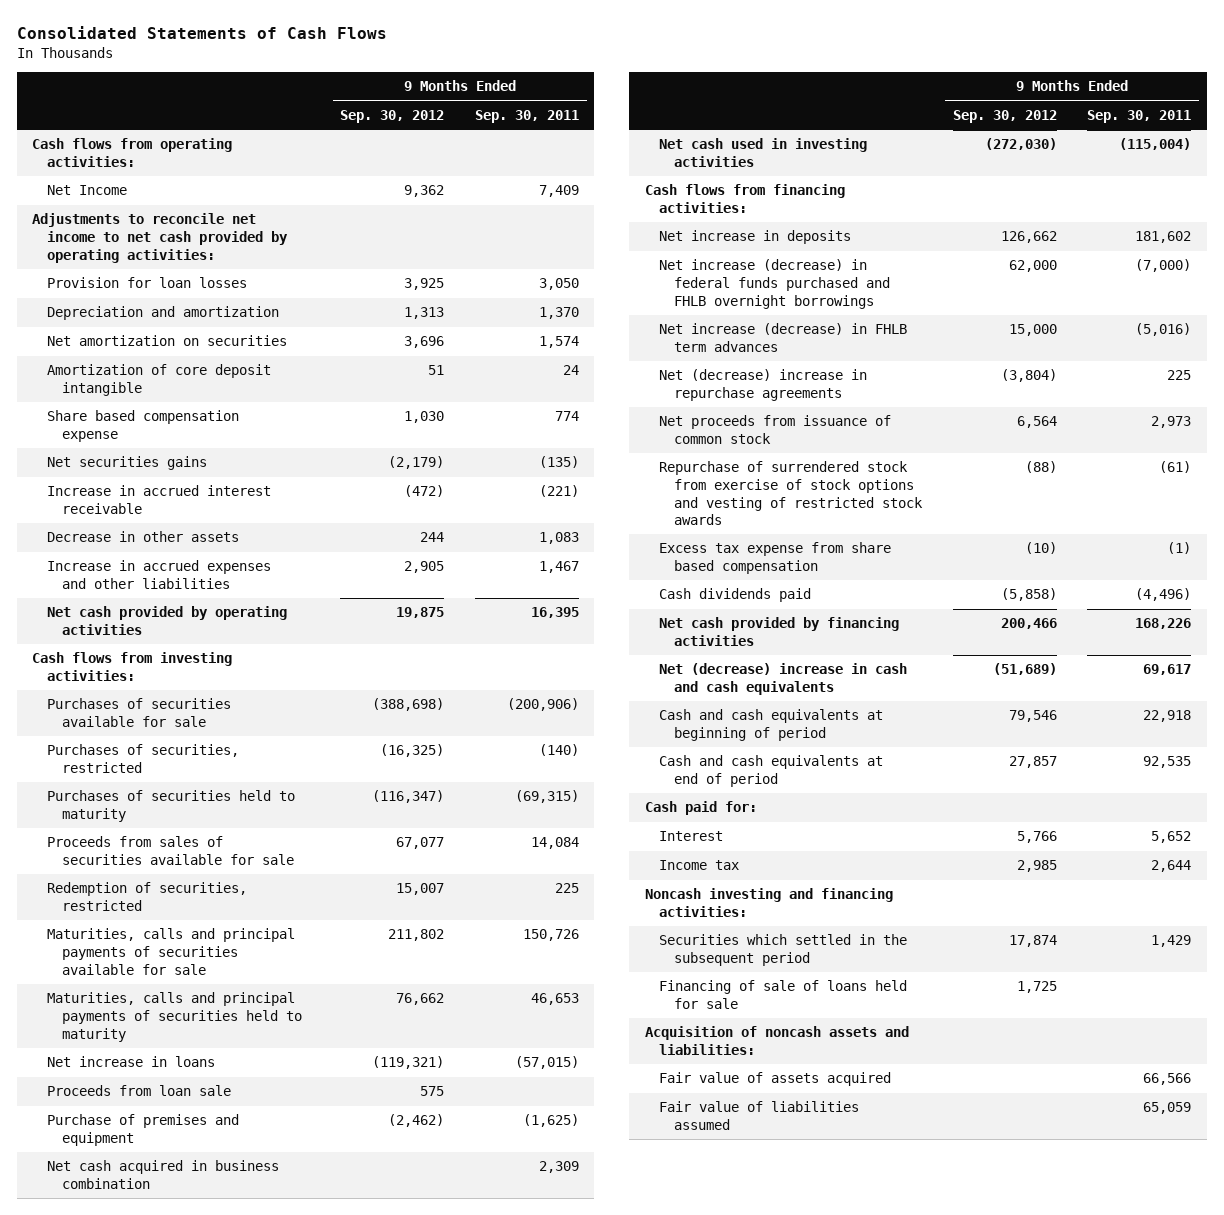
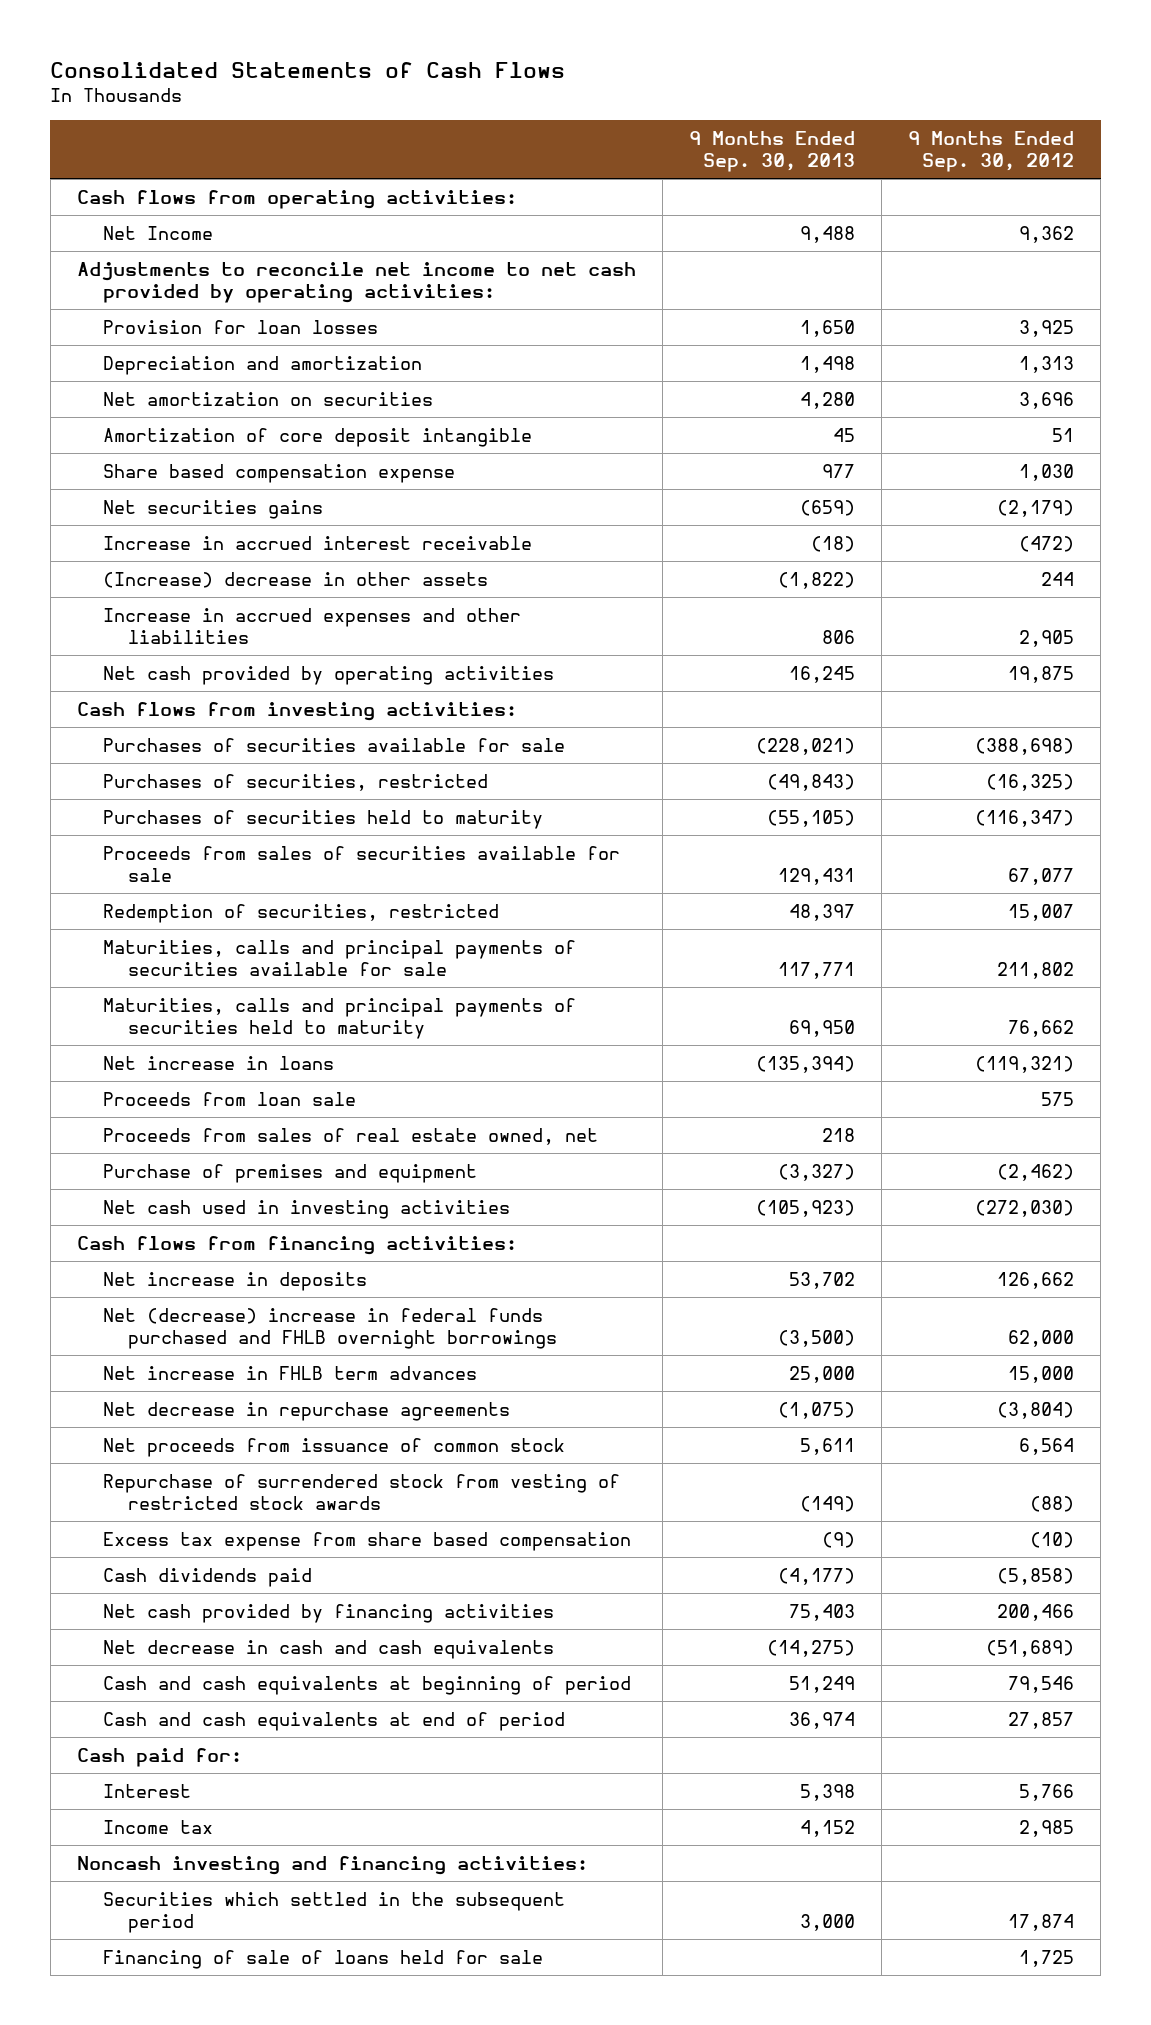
[475,109,580,123] Sep. 30, 2011 -> none
none -> [688,130,855,172] 9 Months Ended Sep. 30, 2013
[47,531,240,543] Decrease in other assets -> [102,571,488,588] (Increase) decrease in other assets
none -> [102,1127,598,1145] Proceeds from sales of real estate owned, net
[47,1160,280,1189] Net cash acquired in business combination -> none
[659,259,891,309] Net increase (decrease) in federal funds purchased and FHLB overnight borrowings -> [102,1307,558,1349] Net (decrease) increase in federal funds purchased and FHLB overnight borrowings
[659,323,908,352] Net increase (decrease) in FHLB term advances -> [102,1365,477,1380] Net increase in FHLB term advances
[659,369,868,401] Net (decrease) increase in repurchase agreements -> [102,1401,510,1421] Net decrease in repurchase agreements
[659,461,924,526] Repurchase of surrendered stock from exercise of stock options and vesting of restricted stock awards -> [102,1473,620,1510] Repurchase of surrendered stock from vesting of restricted stock awards
[659,663,908,695] Net (decrease) increase in cash and cash equivalents -> [102,1639,554,1659] Net decrease in cash and cash equivalents
[644,1026,909,1055] Acquisition of noncash assets and liabilities: -> none
[659,1072,892,1087] Fair value of assets acquired -> none
[659,1101,860,1130] Fair value of liabilities assumed -> none

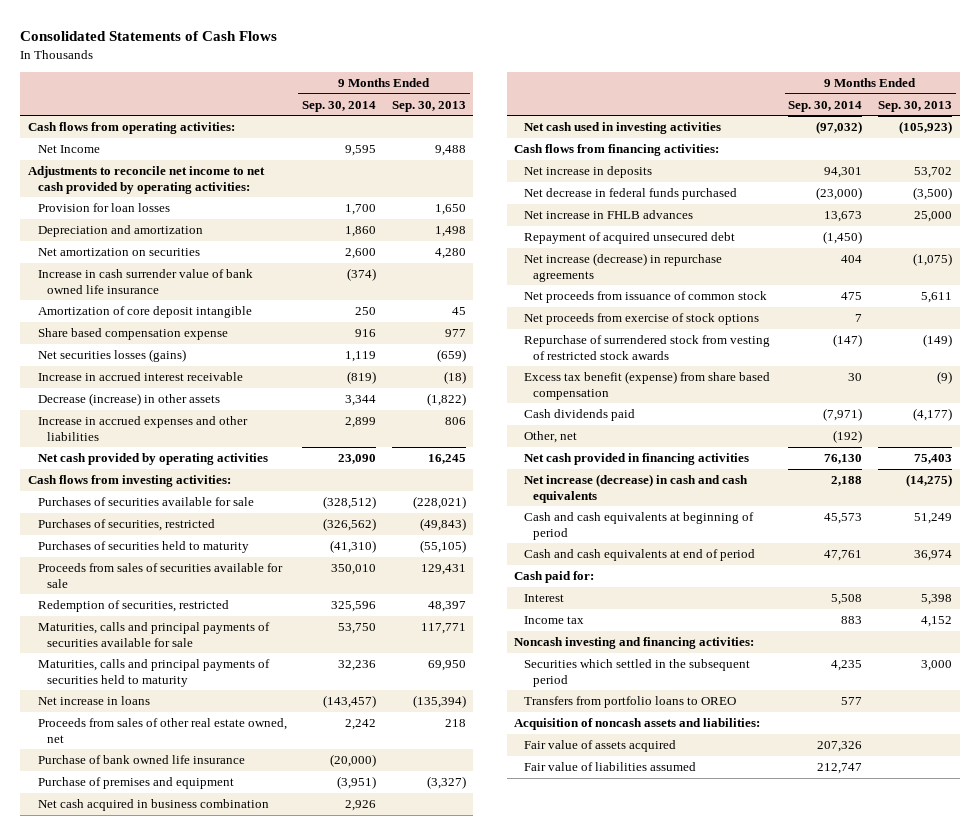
[908,130,1075,172] 9 Months Ended Sep. 30, 2012 -> none
none -> [302,100,377,112] Sep. 30, 2014
none -> [37,269,253,294] Increase in cash surrender value of bank owned life insurance
[102,499,323,519] Net securities gains -> [37,349,186,363] Net securities losses (gains)
[102,571,488,588] (Increase) decrease in other assets -> [37,393,220,407] Decrease (increase) in other assets
[102,1091,356,1106] Proceeds from loan sale -> none
[102,1127,598,1145] Proceeds from sales of real estate owned, net -> [37,718,287,743] Proceeds from sales of other real estate owned, net
none -> [37,755,245,765] Purchase of bank owned life insurance
none -> [37,799,269,812] Net cash acquired in business combination
[102,1307,558,1349] Net (decrease) increase in federal funds purchased and FHLB overnight borrowings -> [523,188,737,201] Net decrease in federal funds purchased
[102,1365,477,1380] Net increase in FHLB term advances -> [523,210,693,220] Net increase in FHLB advances
none -> [523,232,735,245] Repayment of acquired unsecured debt
[102,1401,510,1421] Net decrease in repurchase agreements -> [523,253,722,282] Net increase (decrease) in repurchase agreements
none -> [523,313,759,326] Net proceeds from exercise of stock options
[102,1531,631,1551] Excess tax expense from share based compensation -> [523,371,770,400] Excess tax benefit (expense) from share based compensation
none -> [523,431,577,444] Other, net
[102,1603,554,1623] Net cash provided by financing activities -> [523,453,749,466] Net cash provided in financing activities
[102,1639,554,1659] Net decrease in cash and cash equivalents -> [523,474,748,503] Net increase (decrease) in cash and cash equivalents
[102,1949,543,1969] Financing of sale of loans held for sale -> none
none -> [523,696,736,709] Transfers from portfolio loans to OREO
none -> [514,718,761,731] Acquisition of noncash assets and liabilities:
none -> [523,740,676,753] Fair value of assets acquired
none -> [523,762,696,772] Fair value of liabilities assumed

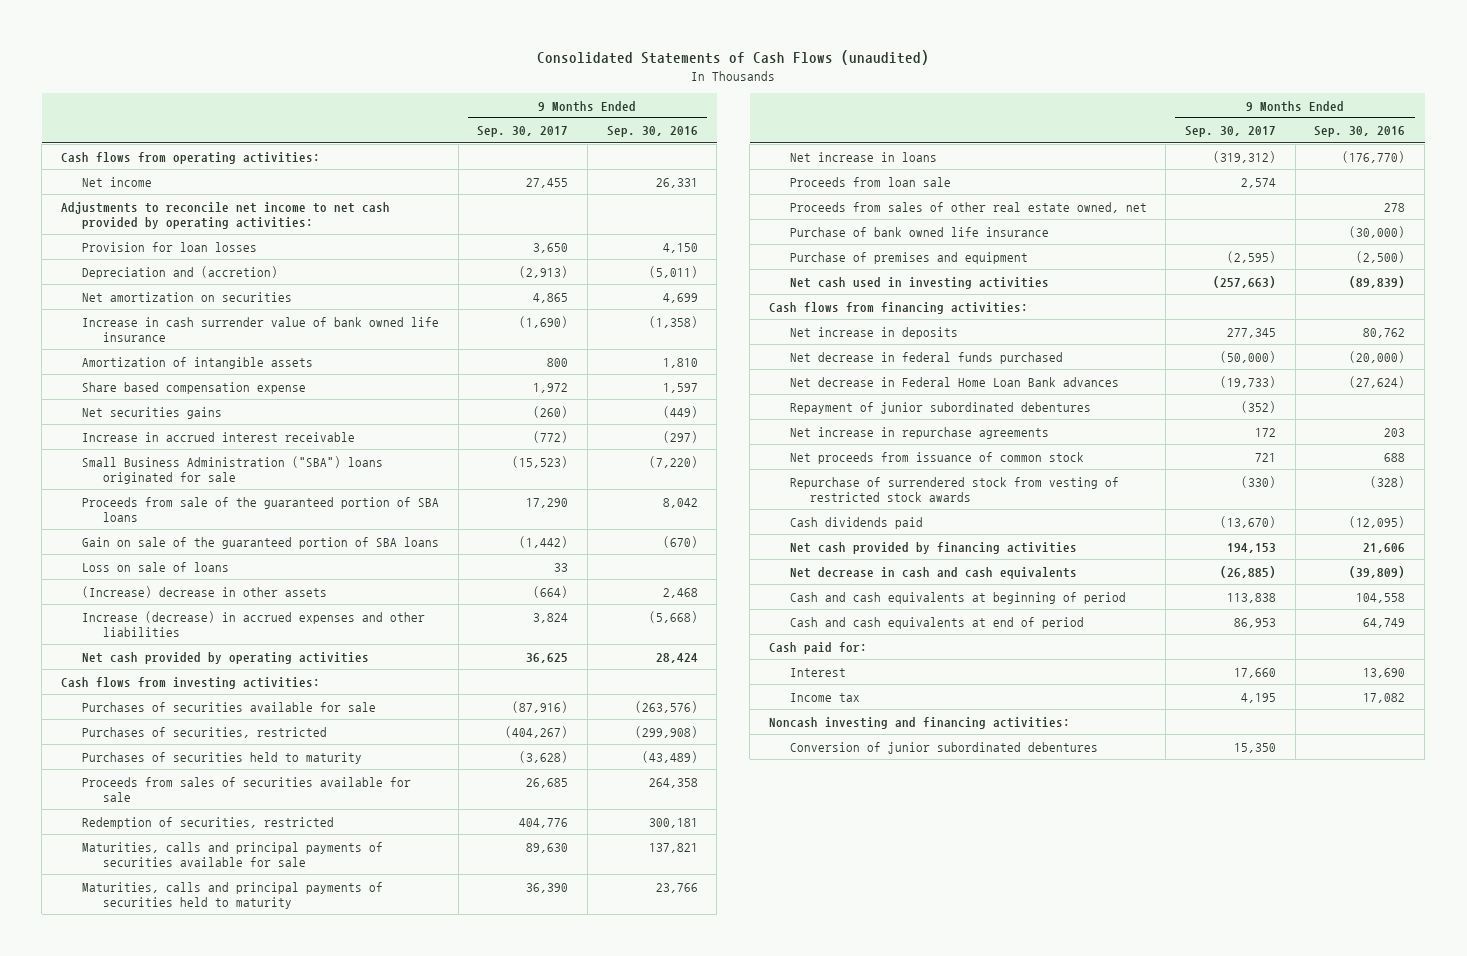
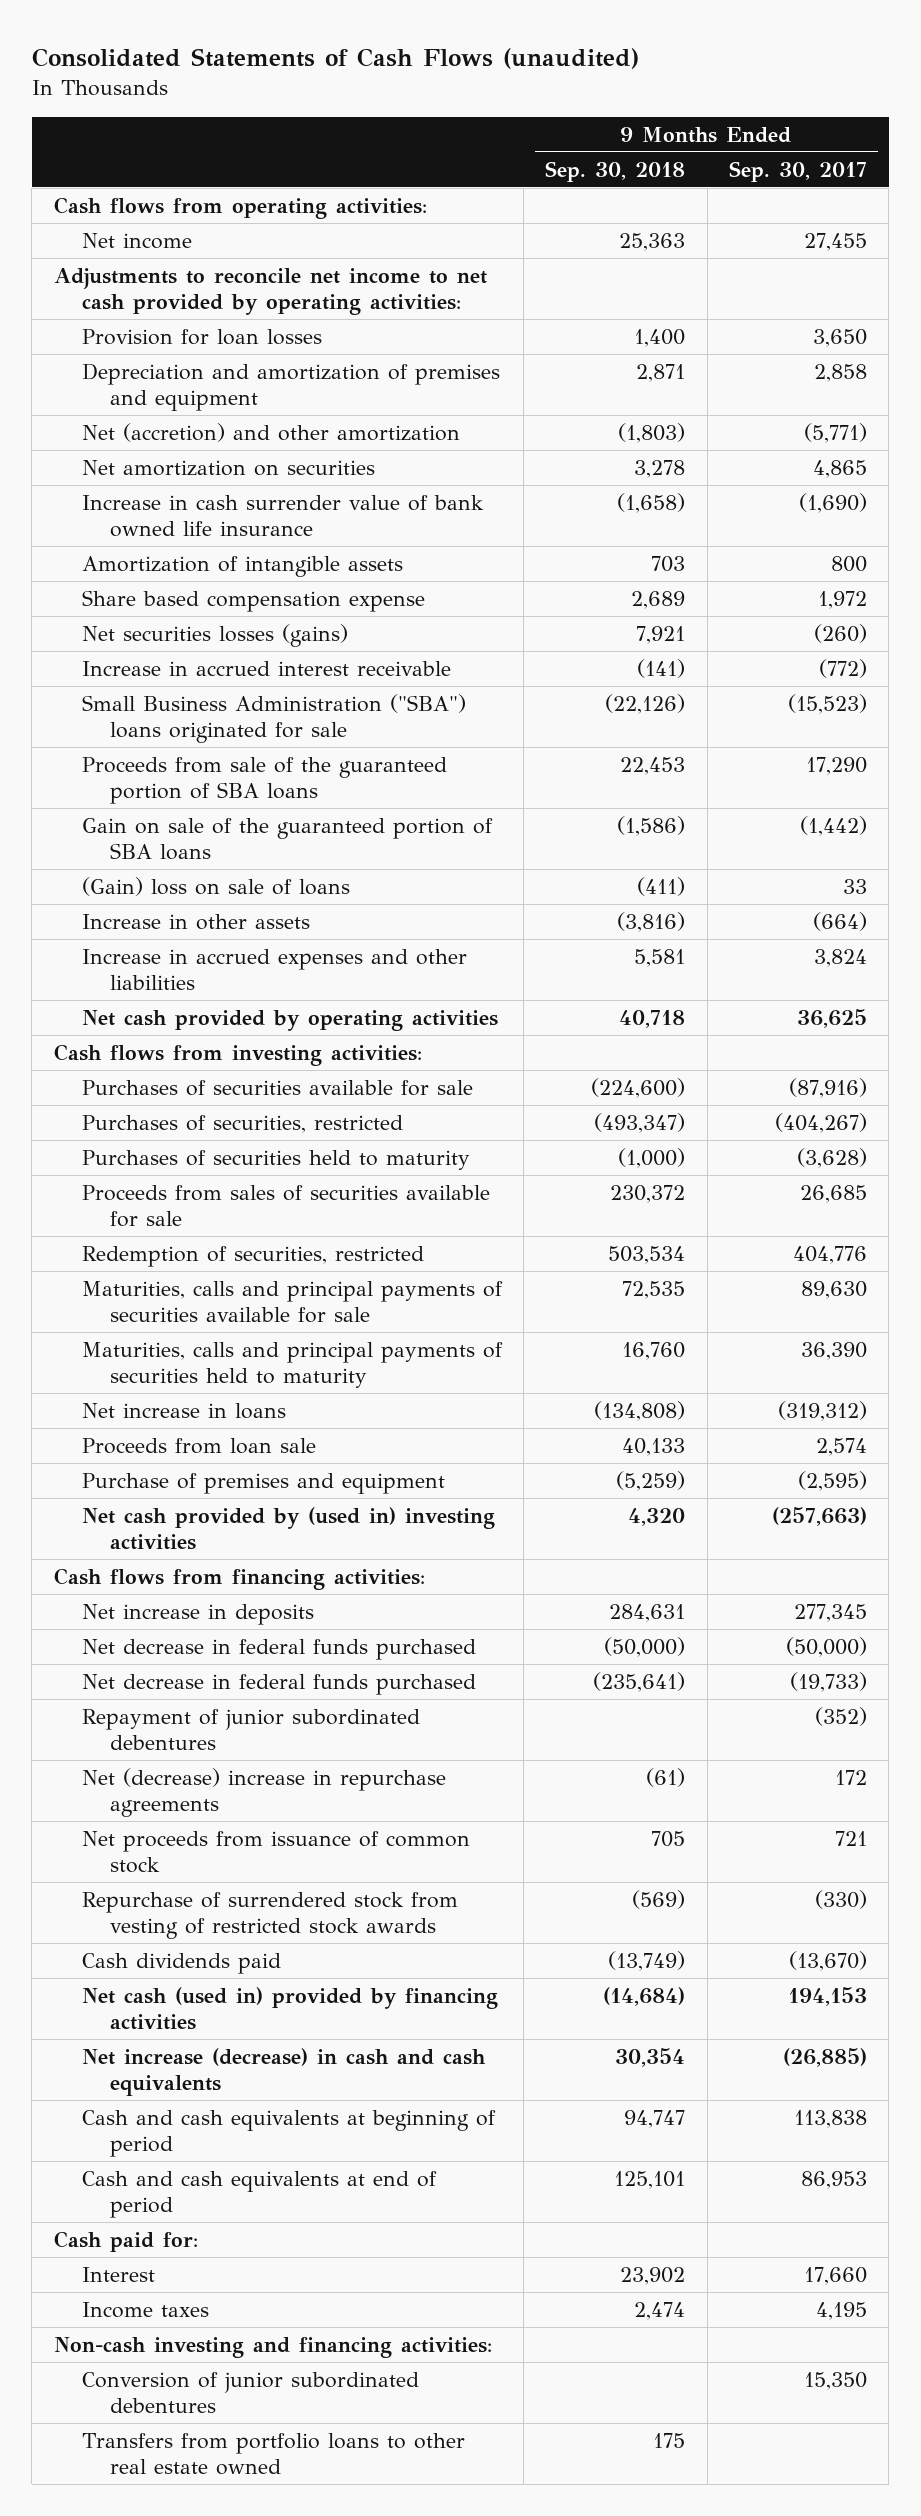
[606,126,698,138] Sep. 30, 2016 -> none
none -> [545,160,686,182] Sep. 30, 2018
[81,265,278,279] Depreciation and (accretion) -> none
none -> [81,362,500,412] Depreciation and amortization of premises and equipment
none -> [81,422,460,442] Net (accretion) and other amortization
[81,406,222,419] Net securities gains -> [81,623,348,647] Net securities losses (gains)
[81,561,229,572] Loss on sale of loans -> [81,876,350,896] (Gain) loss on sale of loans
[81,585,327,598] (Increase) decrease in other assets -> [81,913,310,930] Increase in other assets
[81,610,425,638] Increase (decrease) in accrued expenses and other liabilities -> [81,948,467,991] Increase in accrued expenses and other liabilities
[789,201,1147,213] Proceeds from sales of other real estate owned, net -> none
[789,226,1049,237] Purchase of bank owned life insurance -> none
[789,276,1049,289] Net cash used in investing activities -> [81,1506,495,1551] Net cash provided by (used in) investing activities
[789,376,1119,387] Net decrease in Federal Home Loan Bank advances -> [81,1673,476,1695] Net decrease in federal funds purchased
[789,426,1049,439] Net increase in repurchase agreements -> [81,1767,446,1818] Net (decrease) increase in repurchase agreements
[789,541,1077,554] Net cash provided by financing activities -> [81,1986,498,2031] Net cash (used in) provided by financing activities
[789,566,1077,579] Net decrease in cash and cash equivalents -> [81,2047,486,2097] Net increase (decrease) in cash and cash equivalents
[789,692,860,702] Income tax -> [81,2301,209,2318] Income taxes
[768,716,1070,729] Noncash investing and financing activities: -> [53,2336,492,2358] Non-cash investing and financing activities:
none -> [81,2432,465,2476] Transfers from portfolio loans to other real estate owned

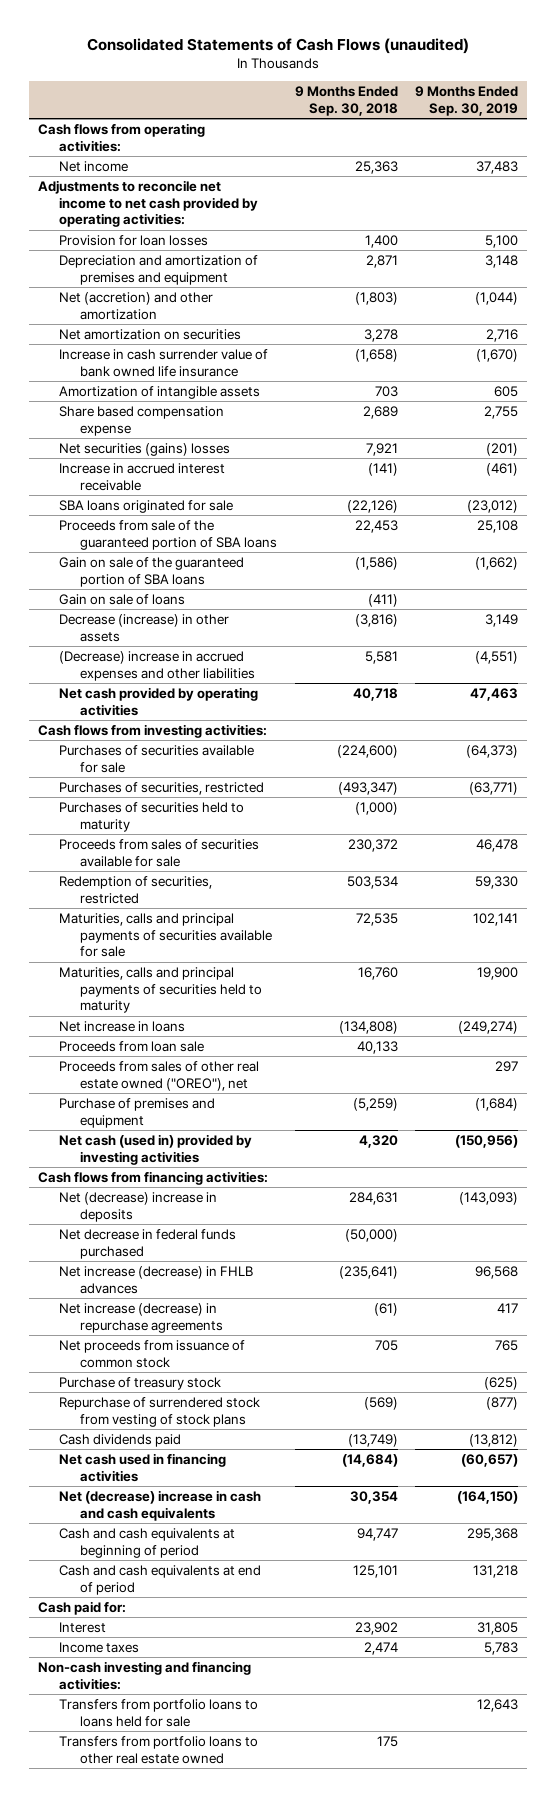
[729,160,868,182] Sep. 30, 2017 -> none
none -> [415,86,519,116] 9 Months Ended Sep. 30, 2019
[81,623,348,647] Net securities losses (gains) -> [59,442,231,456] Net securities (gains) losses
[81,693,466,744] Small Business Administration ("SBA") loans originated for sale -> [59,499,234,513] SBA loans originated for sale
[81,876,350,896] (Gain) loss on sale of loans -> [59,593,186,605] Gain on sale of loans
[81,913,310,930] Increase in other assets -> [59,613,230,642] Decrease (increase) in other assets
[81,948,467,991] Increase in accrued expenses and other liabilities -> [59,650,256,681] (Decrease) increase in accrued expenses and other liabilities
none -> [59,1060,260,1091] Proceeds from sales of other real estate owned ("OREO"), net
[81,1506,495,1551] Net cash provided by (used in) investing activities -> [59,1133,253,1165] Net cash (used in) provided by investing activities
[81,1603,314,1625] Net increase in deposits -> [59,1191,218,1222] Net (decrease) increase in deposits
[81,1708,420,1751] Repayment of junior subordinated debentures -> none
[81,1673,476,1695] Net decrease in federal funds purchased -> [59,1265,254,1294] Net increase (decrease) in FHLB advances
[81,1767,446,1818] Net (decrease) increase in repurchase agreements -> [59,1302,224,1333] Net increase (decrease) in repurchase agreements
none -> [59,1376,222,1390] Purchase of treasury stock
[81,1891,458,1940] Repurchase of surrendered stock from vesting of restricted stock awards -> [59,1396,261,1427] Repurchase of surrendered stock from vesting of stock plans
[81,1986,498,2031] Net cash (used in) provided by financing activities -> [59,1452,227,1482] Net cash used in financing activities
[81,2047,486,2097] Net increase (decrease) in cash and cash equivalents -> [59,1489,262,1521] Net (decrease) increase in cash and cash equivalents
[81,2371,419,2414] Conversion of junior subordinated debentures -> none
none -> [59,1698,259,1727] Transfers from portfolio loans to loans held for sale

